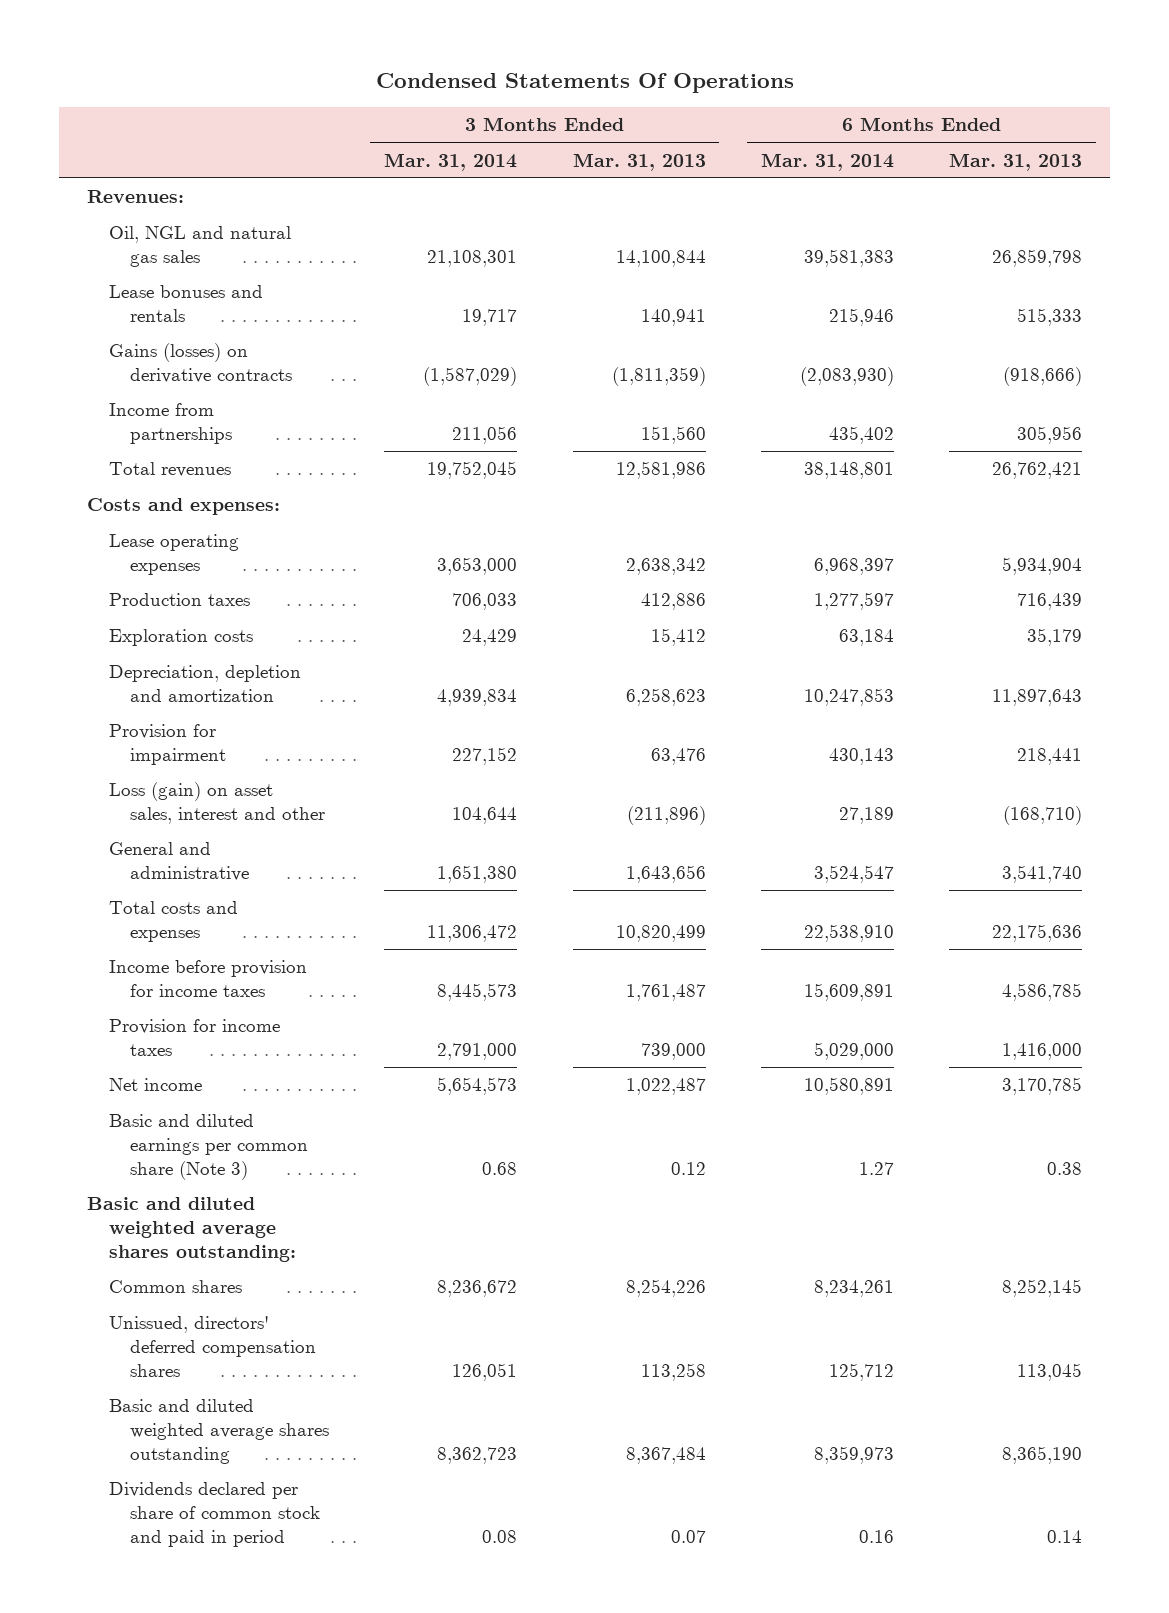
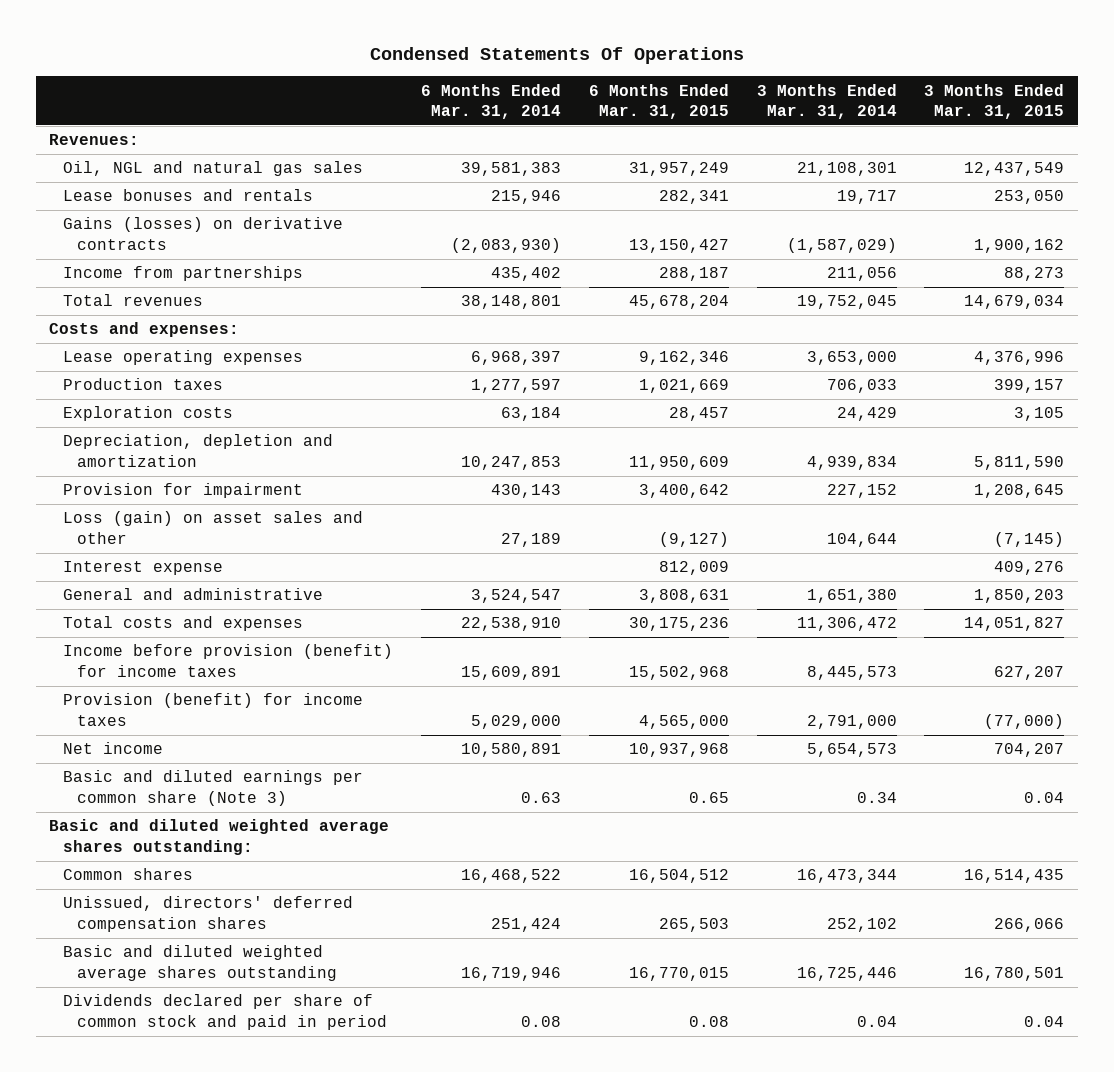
[572,152,706,171] Mar. 31, 2013 -> none
[949,152,1083,171] Mar. 31, 2013 -> none
none -> [588,83,729,119] 6 Months Ended Mar. 31, 2015
none -> [924,83,1065,119] 3 Months Ended Mar. 31, 2015
[108,782,325,824] Loss (gain) on asset sales, interest and other -> [63,511,364,544] Loss (gain) on asset sales and other
none -> [63,561,224,576] Interest expense
[108,960,307,997] Income before provision for income taxes -> [63,644,394,677] Income before provision (benefit) for income taxes
[108,1019,280,1056] Provision for income taxes -> [63,693,364,726] Provision (benefit) for income taxes
[482,1161,518,1175] 0.68 -> [856,791,897,803] 0.34
[858,1161,894,1175] 1.27 -> [521,791,562,803] 0.63
[437,1280,518,1298] 8,236,672 -> [796,869,897,884] 16,473,344
[813,1280,894,1298] 8,234,261 -> [461,869,562,884] 16,468,522
[452,1362,518,1381] 126,051 -> [826,917,897,932] 252,102
[828,1362,894,1381] 125,712 -> [491,917,562,932] 251,424
[437,1446,518,1464] 8,362,723 -> [796,966,897,981] 16,725,446
[813,1445,894,1464] 8,359,973 -> [461,966,562,981] 16,719,946
[482,1529,518,1543] 0.08 -> [856,1015,897,1027] 0.04
[858,1529,894,1543] 0.16 -> [521,1015,562,1027] 0.08

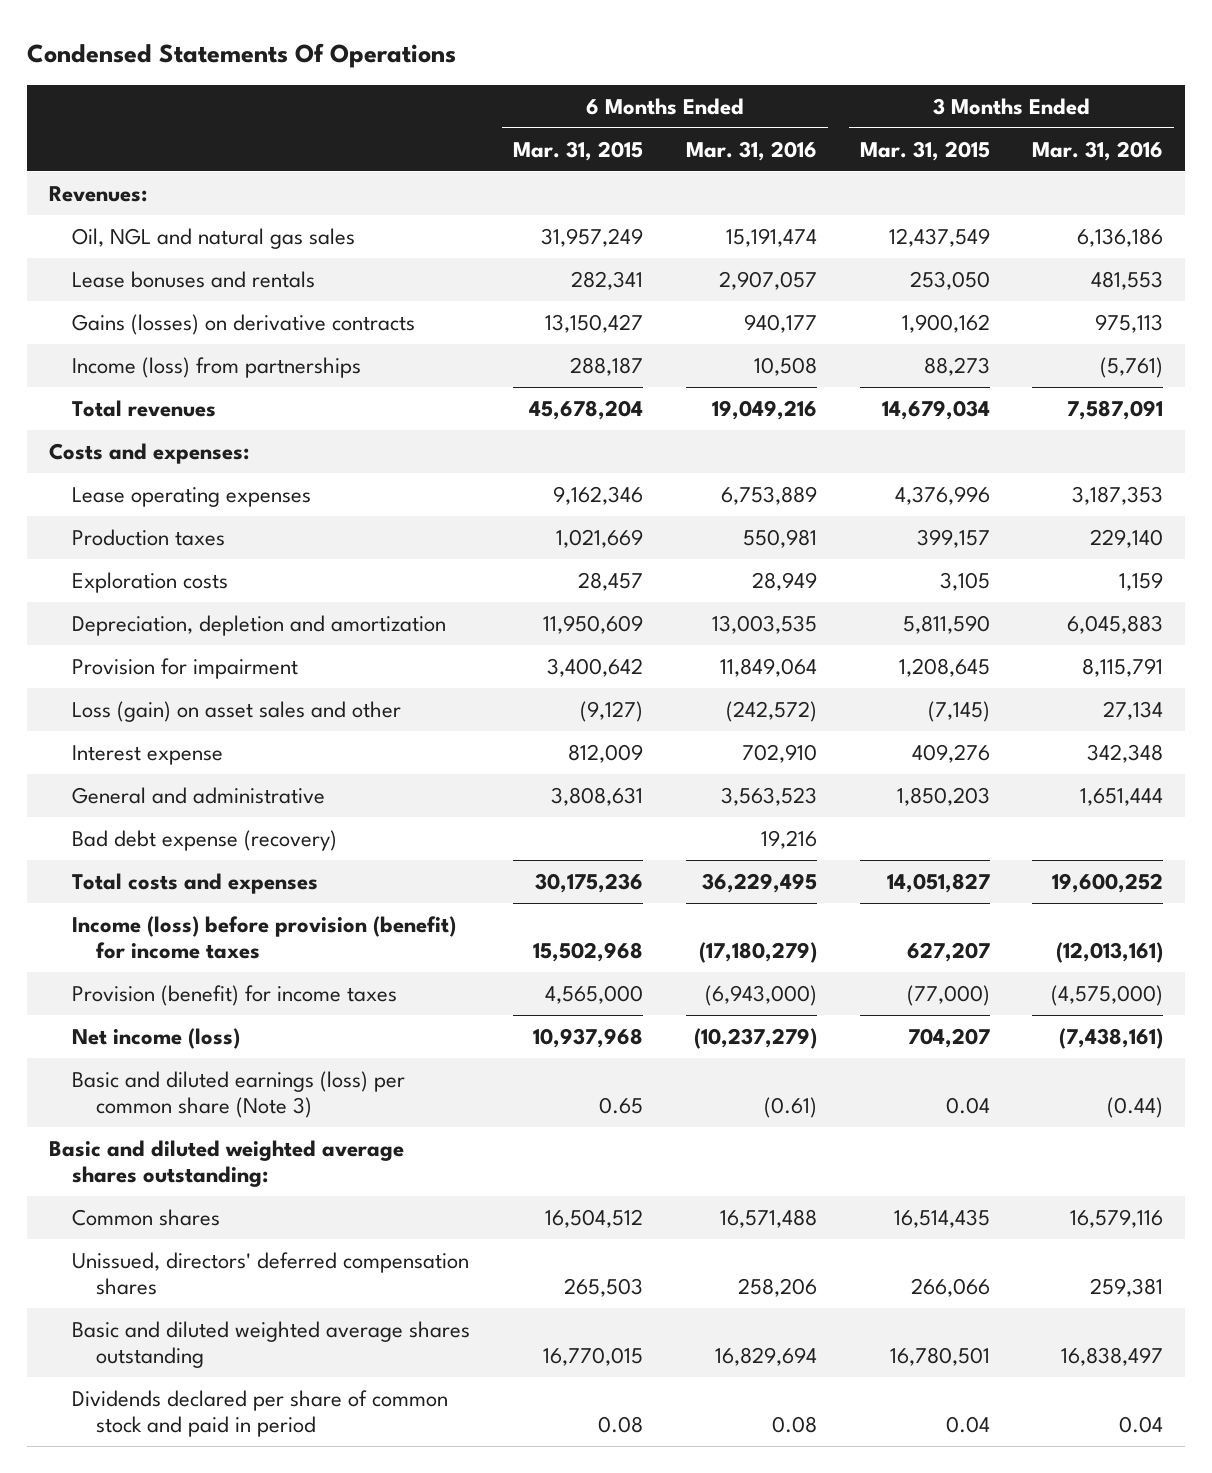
[421,83,562,119] 6 Months Ended Mar. 31, 2014 -> none
[756,83,897,119] 3 Months Ended Mar. 31, 2014 -> none
none -> [685,140,817,161] Mar. 31, 2016
none -> [1032,140,1164,161] Mar. 31, 2016
[63,266,304,282] Income from partnerships -> [72,356,362,378] Income (loss) from partnerships
none -> [72,829,338,851] Bad debt expense (recovery)
[63,644,394,677] Income before provision (benefit) for income taxes -> [72,915,457,960] Income (loss) before provision (benefit) for income taxes
[63,742,164,755] Net income -> [72,1027,241,1049] Net income (loss)
[63,770,364,806] Basic and diluted earnings per common share (Note 3) -> [72,1070,406,1119] Basic and diluted earnings (loss) per common share (Note 3)

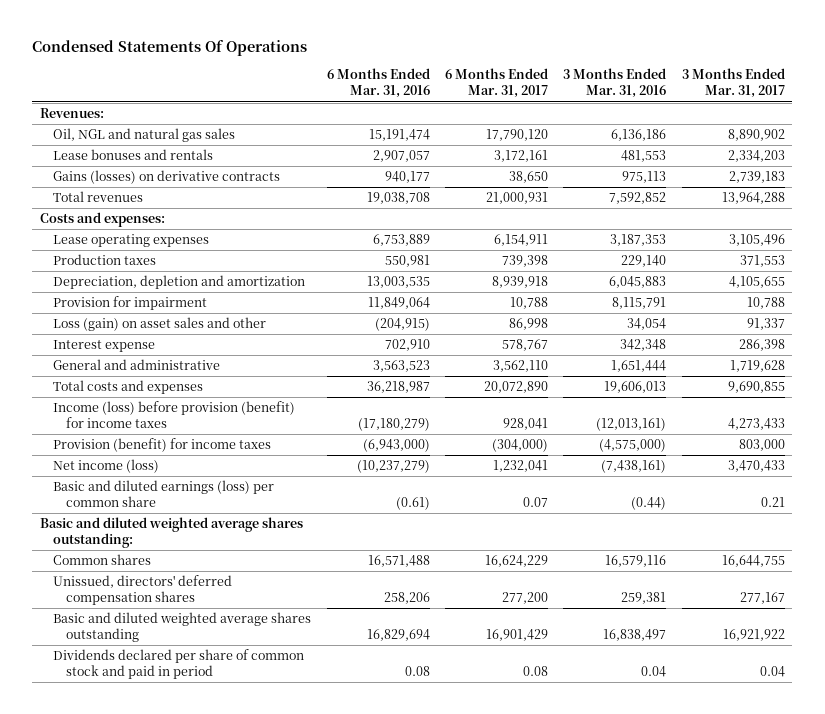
[513,140,644,161] Mar. 31, 2015 -> none
[859,140,990,161] Mar. 31, 2015 -> none
none -> [444,68,548,99] 6 Months Ended Mar. 31, 2017
none -> [681,68,785,99] 3 Months Ended Mar. 31, 2017
[72,356,362,378] Income (loss) from partnerships -> none
[711,399,817,420] 19,049,216 -> [366,192,430,205] 19,038,708
[1067,399,1164,420] 7,587,091 -> [609,192,667,205] 7,592,852
[72,571,229,593] Exploration costs -> none
[725,700,817,722] (242,572) -> [374,318,430,332] (204,915)
[1103,700,1164,720] 27,134 -> [627,318,667,331] 34,054
[72,829,338,851] Bad debt expense (recovery) -> none
[701,872,817,893] 36,229,495 -> [366,381,430,394] 36,218,987
[1052,872,1164,893] 19,600,252 -> [604,381,667,394] 19,606,013
[72,1070,406,1119] Basic and diluted earnings (loss) per common share (Note 3) -> [53,480,275,508] Basic and diluted earnings (loss) per common share

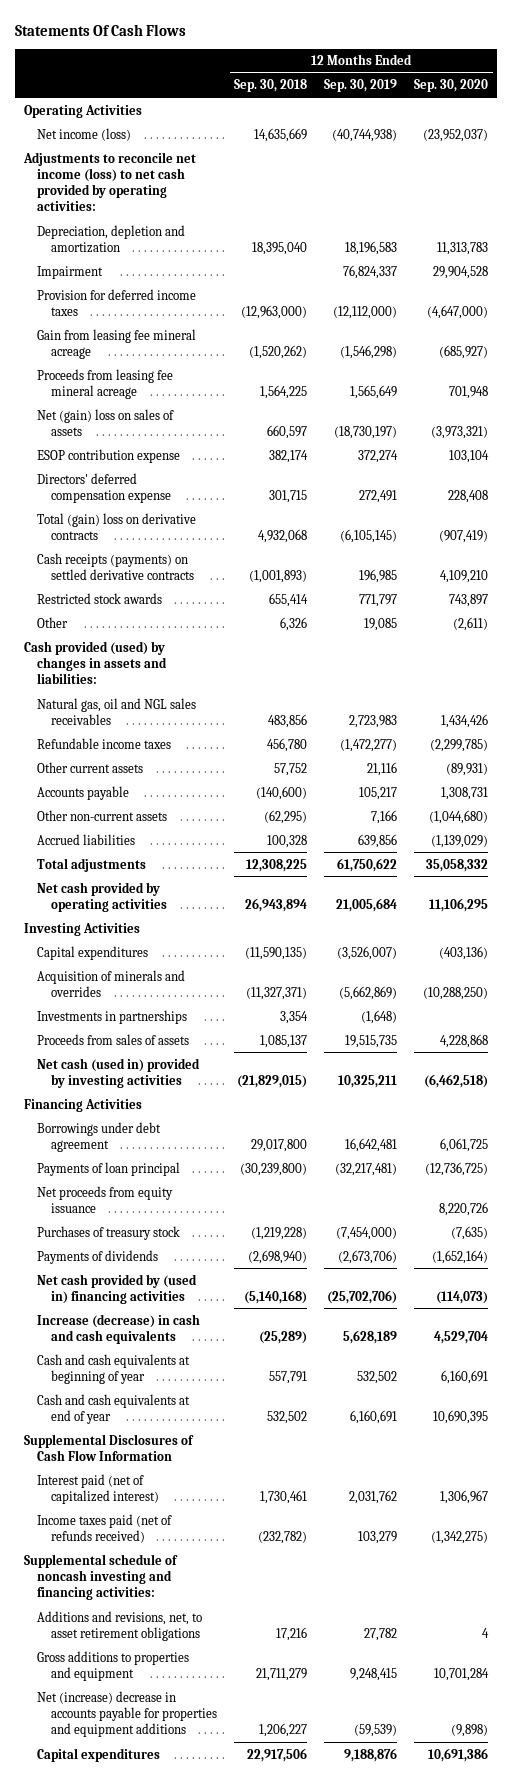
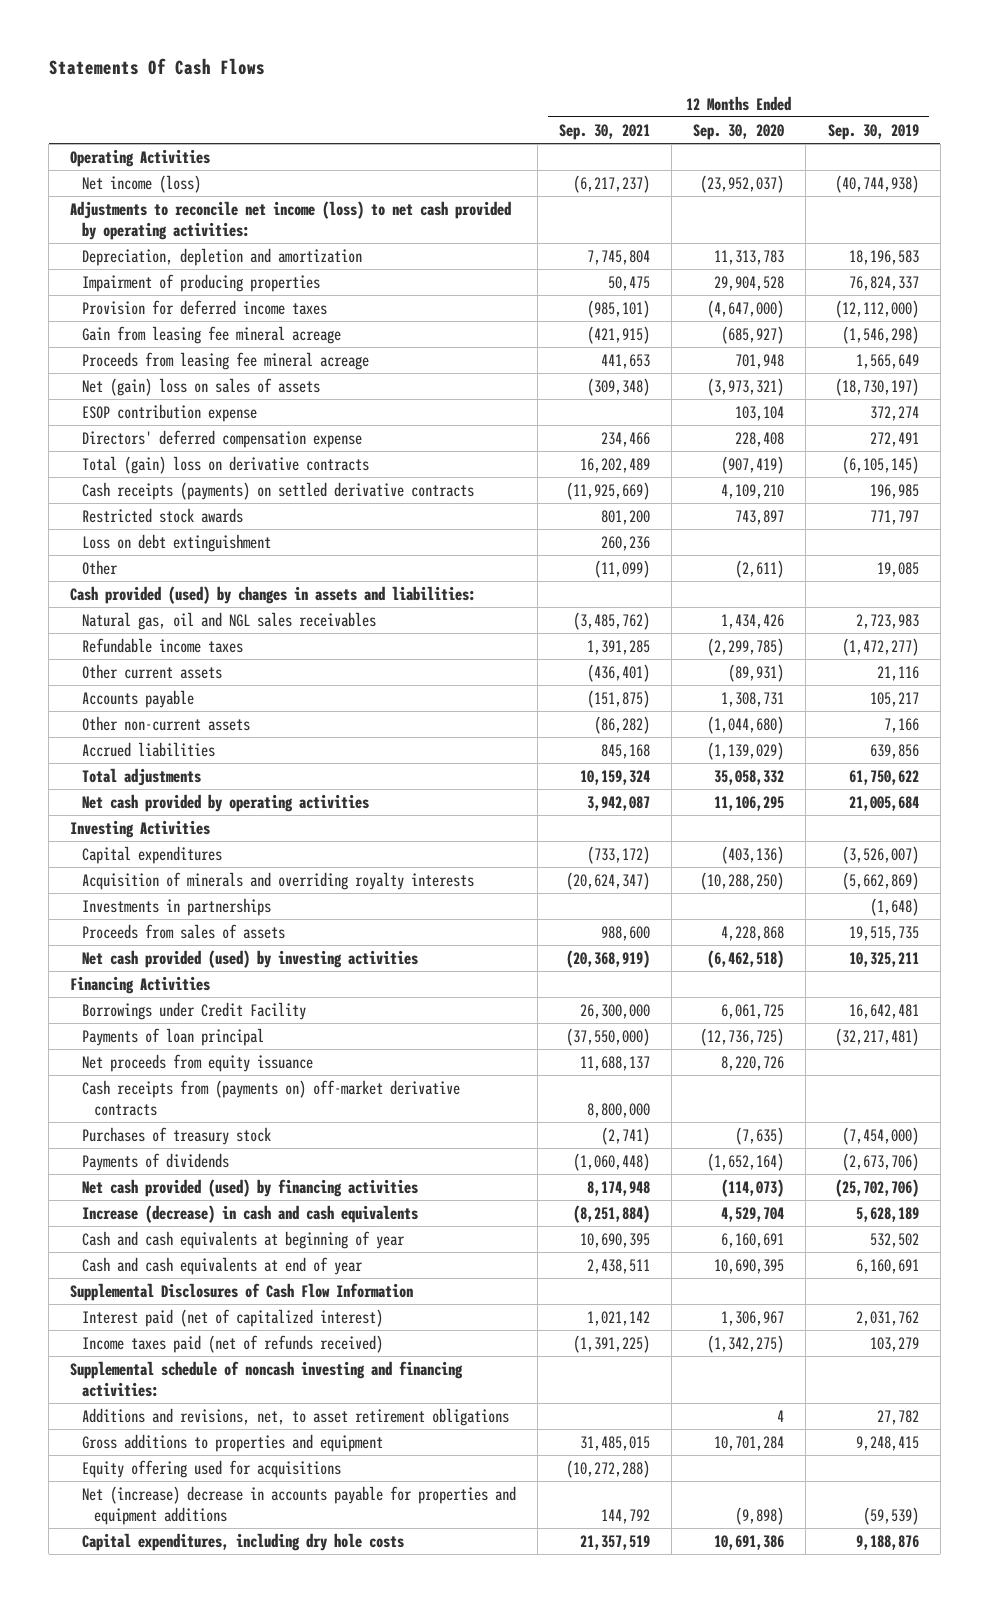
[233,79,307,93] Sep. 30, 2018 -> none
none -> [559,123,651,140] Sep. 30, 2021
[37,265,104,279] Impairment -> [81,273,320,292] Impairment of producing properties
none -> [81,533,271,552] Loss on debt extinguishment
[37,969,186,997] Acquisition of minerals and overrides -> [81,871,474,890] Acquisition of minerals and overriding royalty interests
[37,1057,201,1088] Net cash (used in) provided by investing activities -> [81,949,418,968] Net cash provided (used) by investing activities
[37,1121,162,1152] Borrowings under debt agreement -> [81,1001,306,1020] Borrowings under Credit Facility
none -> [81,1079,460,1116] Cash receipts from (payments on) off-market derivative contracts
[37,1273,198,1304] Net cash provided by (used in) financing activities -> [81,1178,418,1197] Net cash provided (used) by financing activities
none -> [81,1459,341,1478] Equity offering used for acquisitions
[37,1747,161,1762] Capital expenditures -> [81,1532,404,1551] Capital expenditures, including dry hole costs

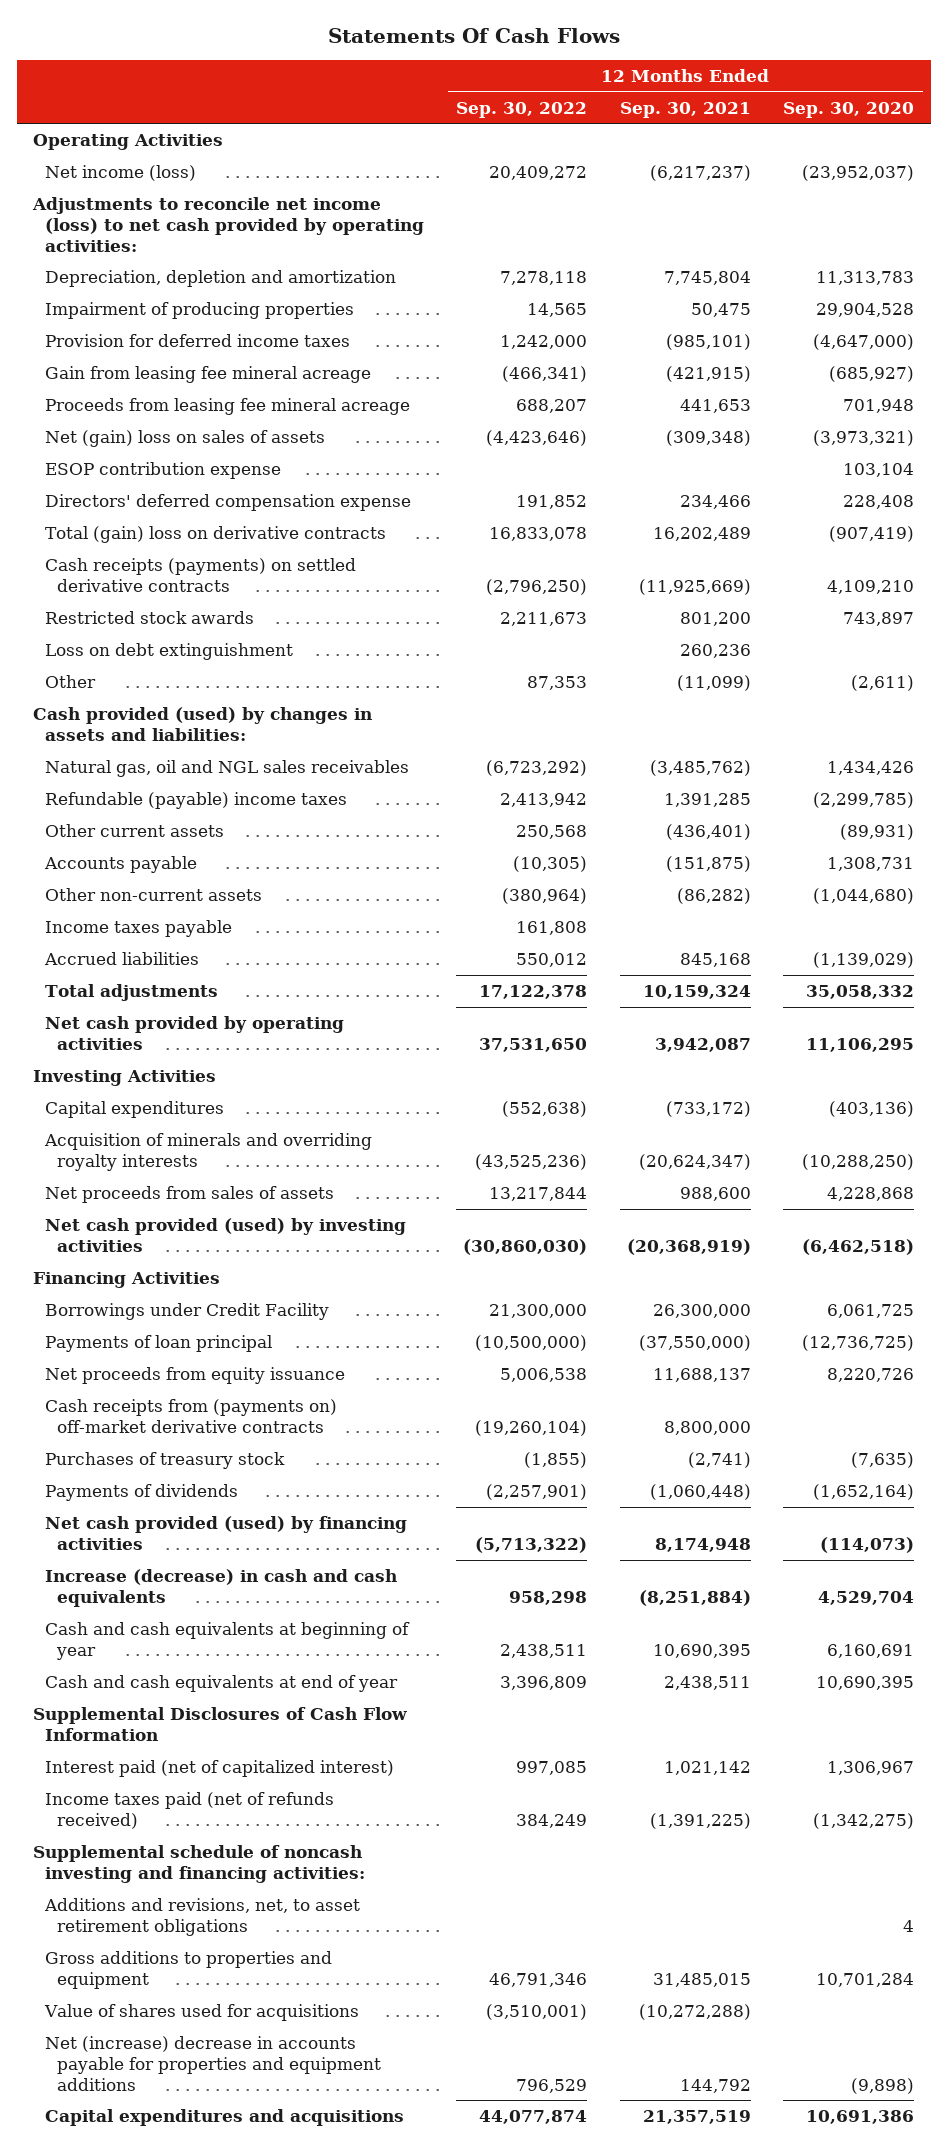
[827,123,919,140] Sep. 30, 2019 -> none
none -> [456,101,588,118] Sep. 30, 2022
[81,637,243,653] Refundable income taxes -> [45,792,348,810] Refundable (payable) income taxes
none -> [45,920,233,938] Income taxes payable
[81,897,271,916] Investments in partnerships -> none
[81,923,285,939] Proceeds from sales of assets -> [45,1186,335,1204] Net proceeds from sales of assets
[81,1459,341,1478] Equity offering used for acquisitions -> [44,2004,360,2022] Value of shares used for acquisitions
[81,1532,404,1551] Capital expenditures, including dry hole costs -> [45,2109,405,2127] Capital expenditures and acquisitions

